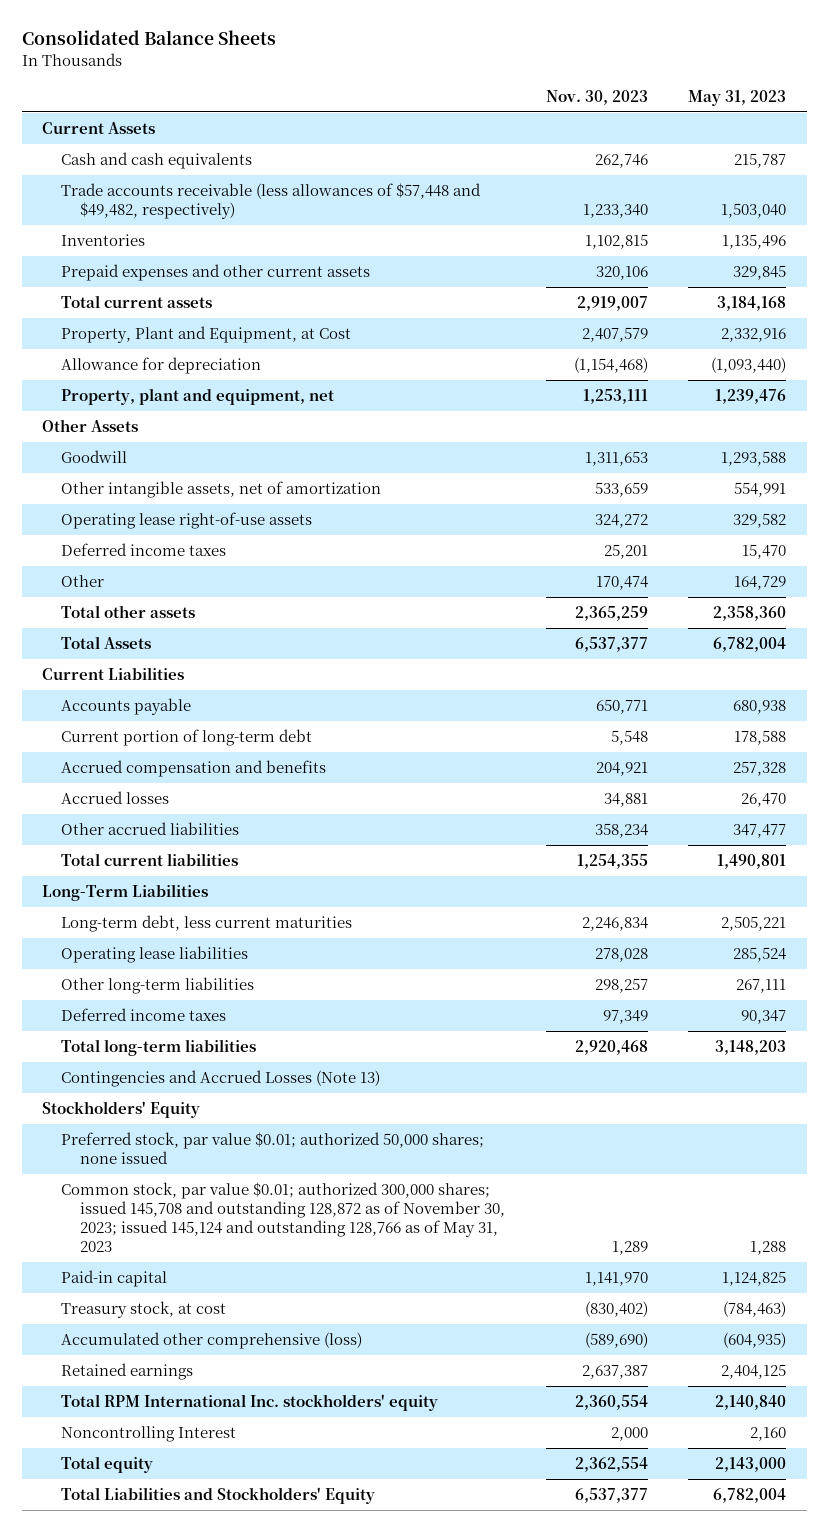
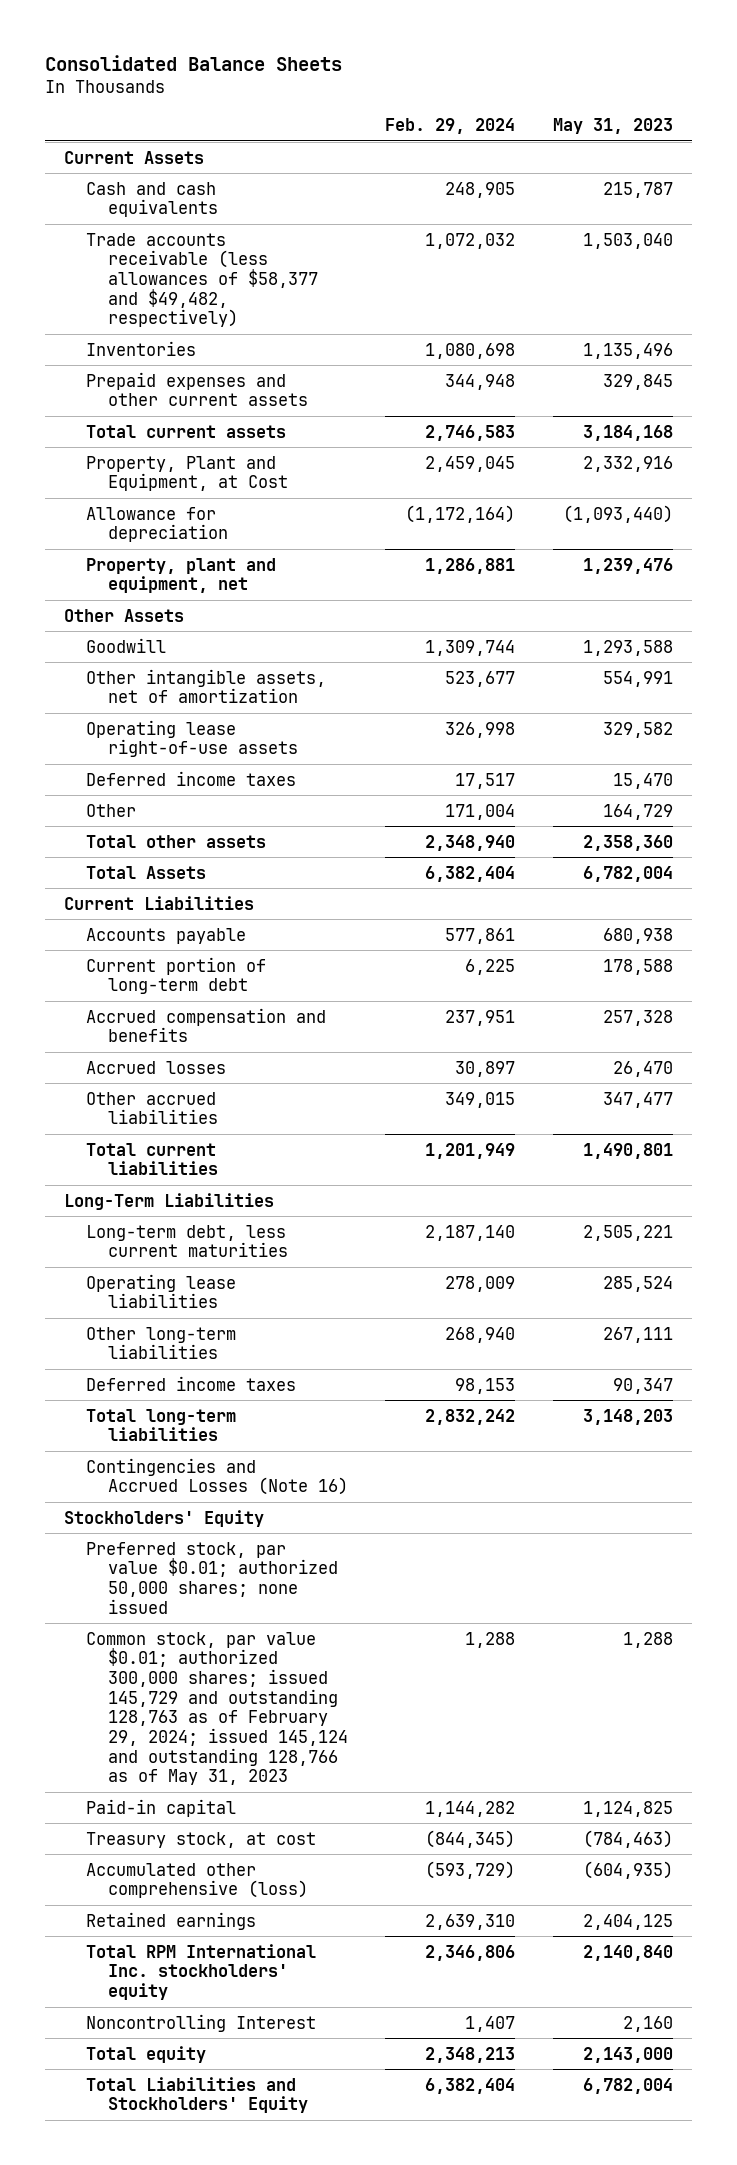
[545,89,648,105] Nov. 30, 2023 -> none
none -> [385,118,516,135] Feb. 29, 2024
[60,183,481,220] Trade accounts receivable (less allowances of $57,448 and $49,482, respectively) -> [85,232,318,328] Trade accounts receivable (less allowances of $58,377 and $49,482, respectively)
[60,1070,380,1088] Contingencies and Accrued Losses (Note 13) -> [85,1457,348,1496] Contingencies and Accrued Losses (Note 16)
[60,1182,505,1253] Common stock, par value $0.01; authorized 300,000 shares; issued 145,708 and outstanding 128,872 as of November 30, 2023; issued 145,124 and outstanding 128,766 as of May 31, 2023 -> [85,1631,348,1786] Common stock, par value $0.01; authorized 300,000 shares; issued 145,729 and outstanding 128,763 as of February 29, 2024; issued 145,124 and outstanding 128,766 as of May 31, 2023

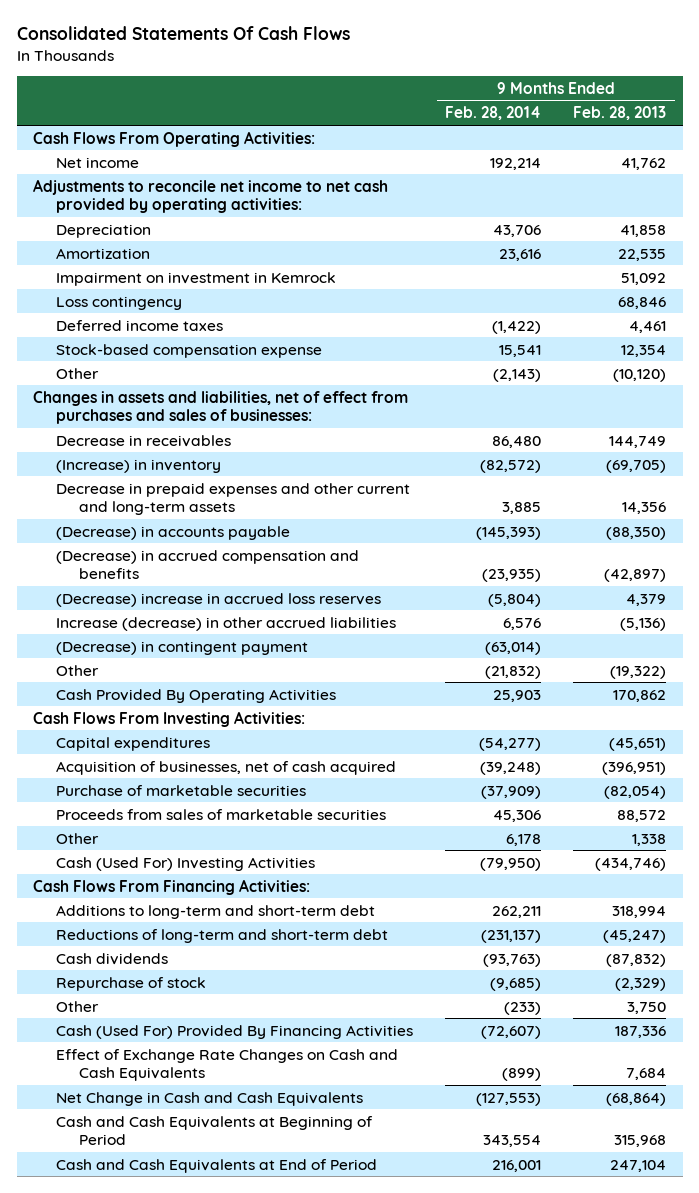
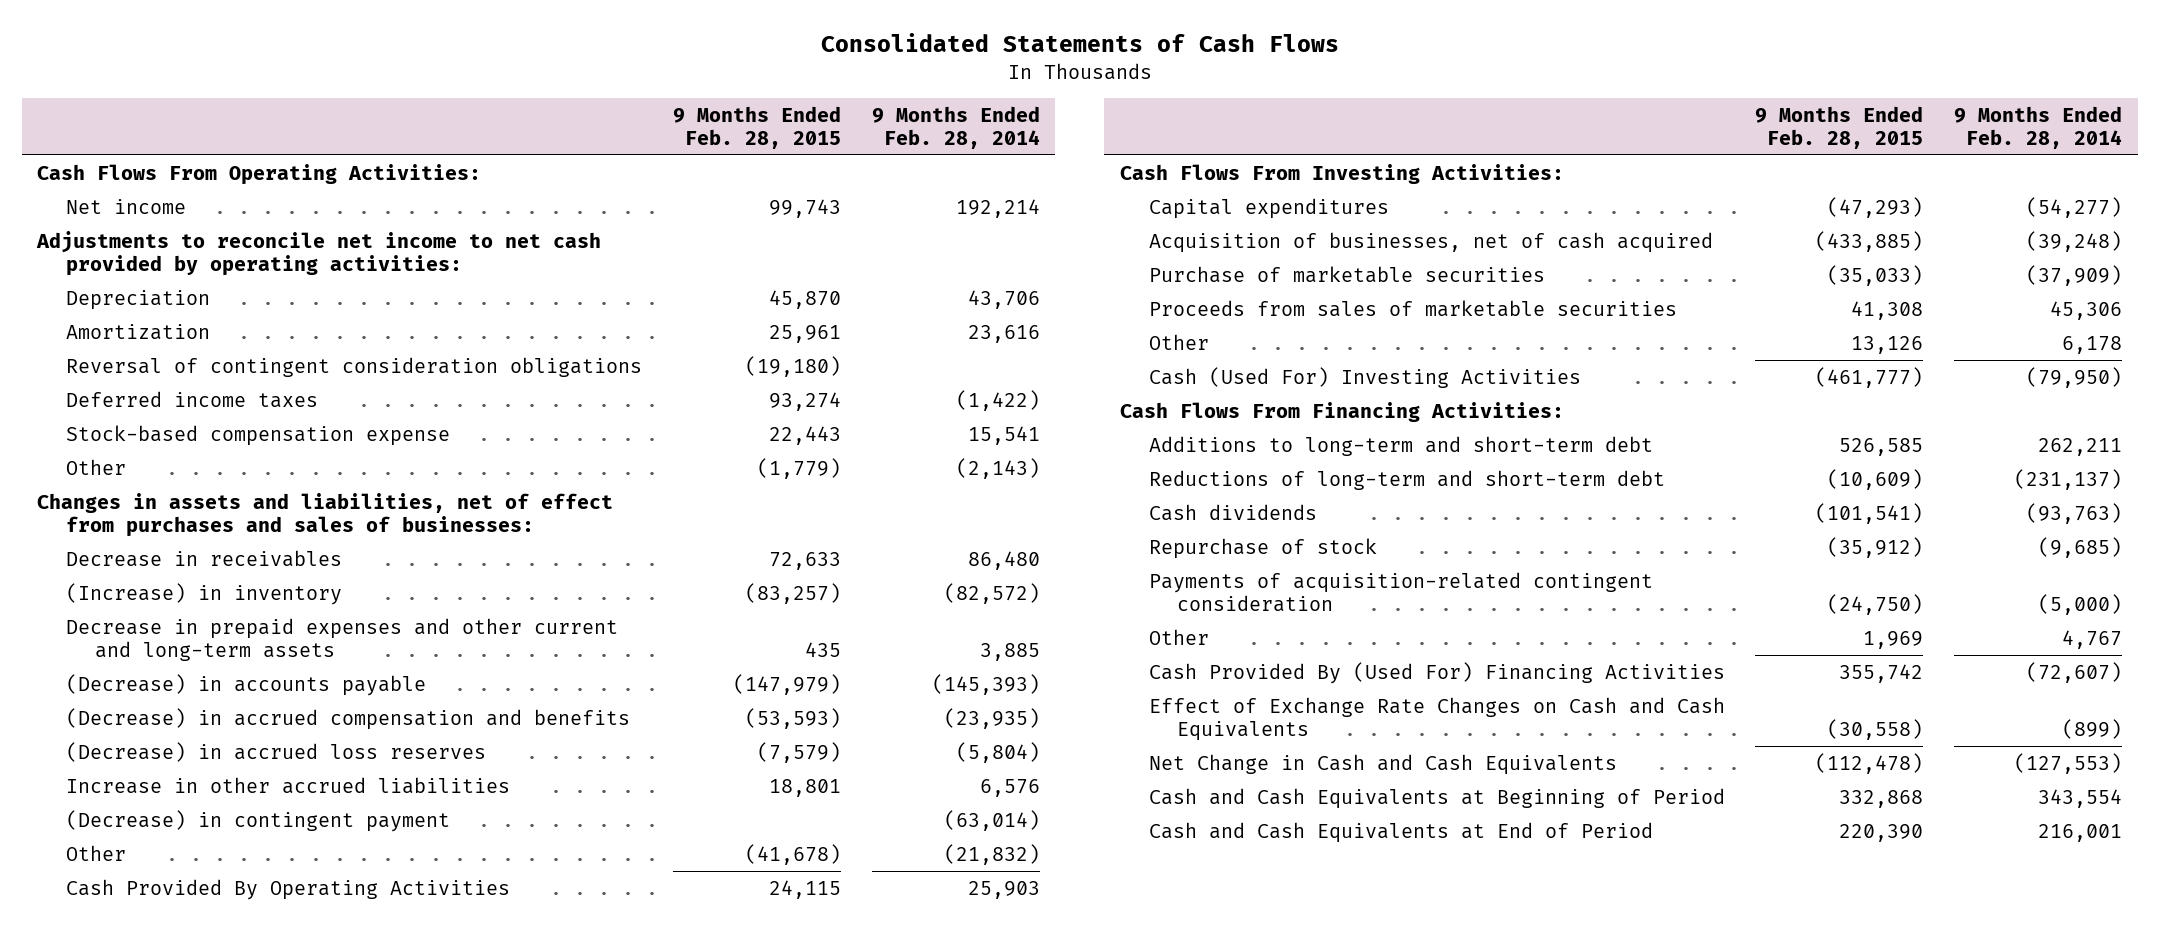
[16,26,350,41] Consolidated Statements Of Cash Flows -> [820,33,1339,53] Consolidated Statements of Cash Flows
[573,106,667,121] Feb. 28, 2013 -> none
none -> [673,105,842,149] 9 Months Ended Feb. 28, 2015
[55,271,336,286] Impairment on investment in Kemrock -> none
[55,295,182,310] Loss contingency -> none
none -> [66,356,643,377] Reversal of contingent consideration obligations
[55,592,381,607] (Decrease) increase in accrued loss reserves -> [66,741,487,762] (Decrease) in accrued loss reserves
[55,616,396,631] Increase (decrease) in other accrued liabilities -> [66,776,511,794] Increase in other accrued liabilities
none -> [1148,571,1653,612] Payments of acquisition-related contingent consideration
[504,1001,542,1015] (233) -> [2062,629,2123,649] 4,767
[55,1024,413,1039] Cash (Used For) Provided By Financing Activities -> [1148,661,1725,684] Cash Provided By (Used For) Financing Activities

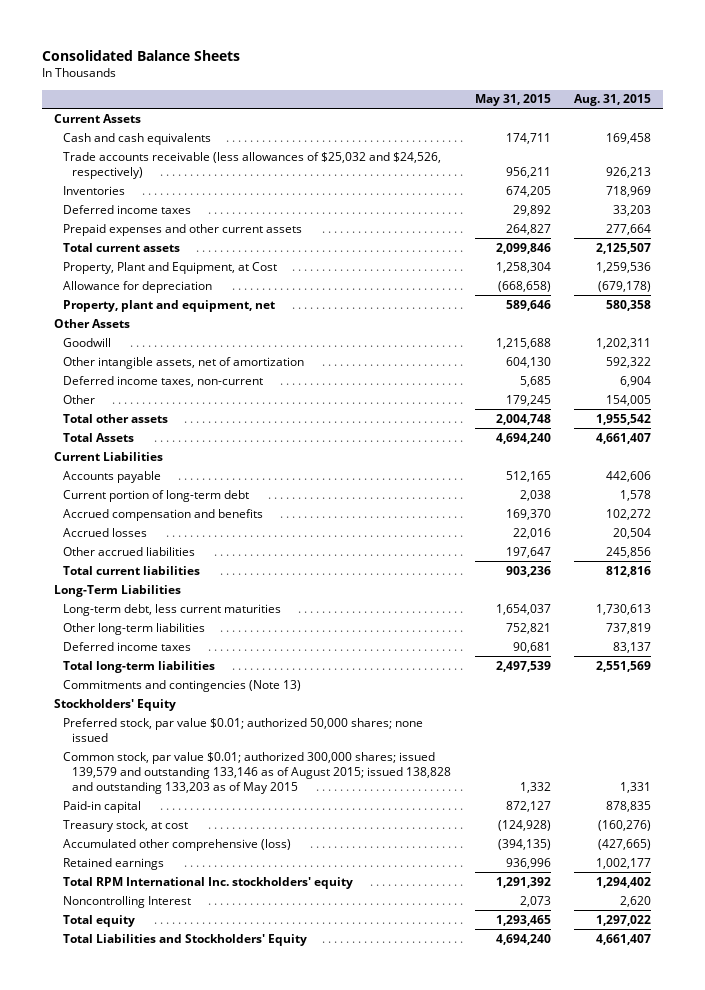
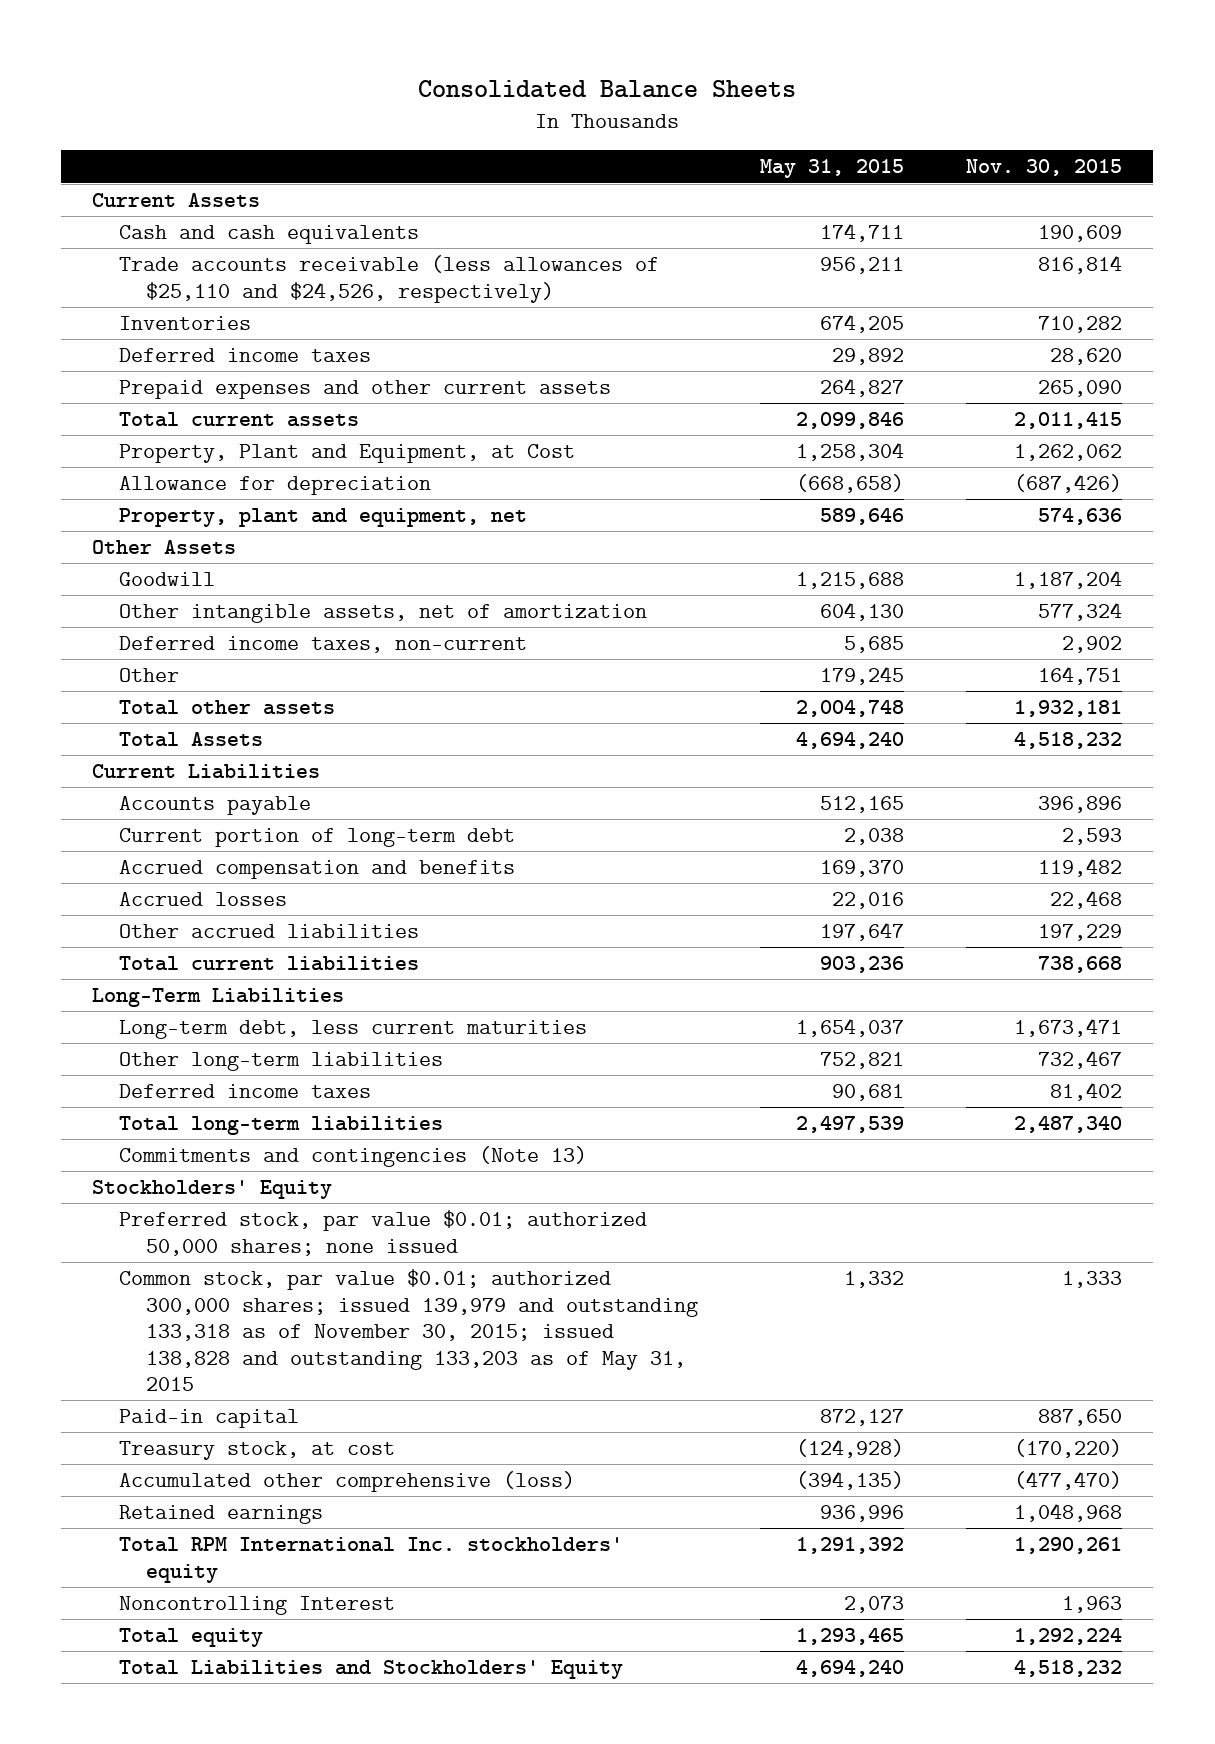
[574,94,652,107] Aug. 31, 2015 -> none
none -> [966,159,1123,177] Nov. 30, 2015
[62,151,441,179] Trade accounts receivable (less allowances of $25,032 and $24,526, respectively) -> [118,255,659,303] Trade accounts receivable (less allowances of $25,110 and $24,526, respectively)
[62,751,452,794] Common stock, par value $0.01; authorized 300,000 shares; issued 139,579 and outstanding 133,146 as of August 2015; issued 138,828 and outstanding 133,203 as of May 2015 -> [118,1269,698,1392] Common stock, par value $0.01; authorized 300,000 shares; issued 139,979 and outstanding 133,318 as of November 30, 2015; issued 138,828 and outstanding 133,203 as of May 31, 2015

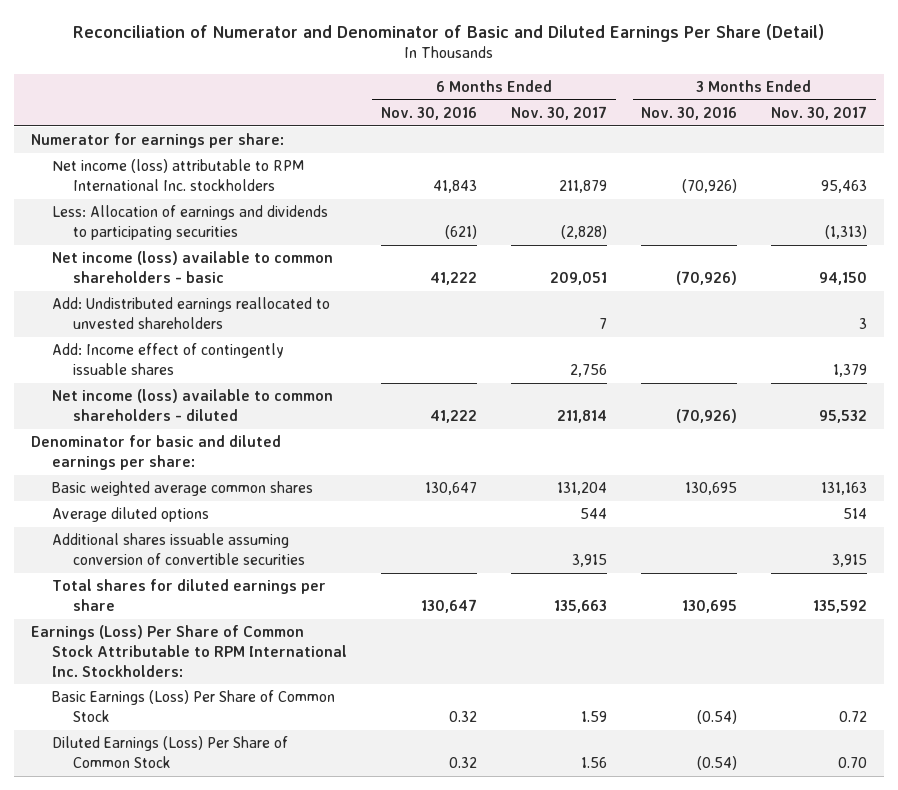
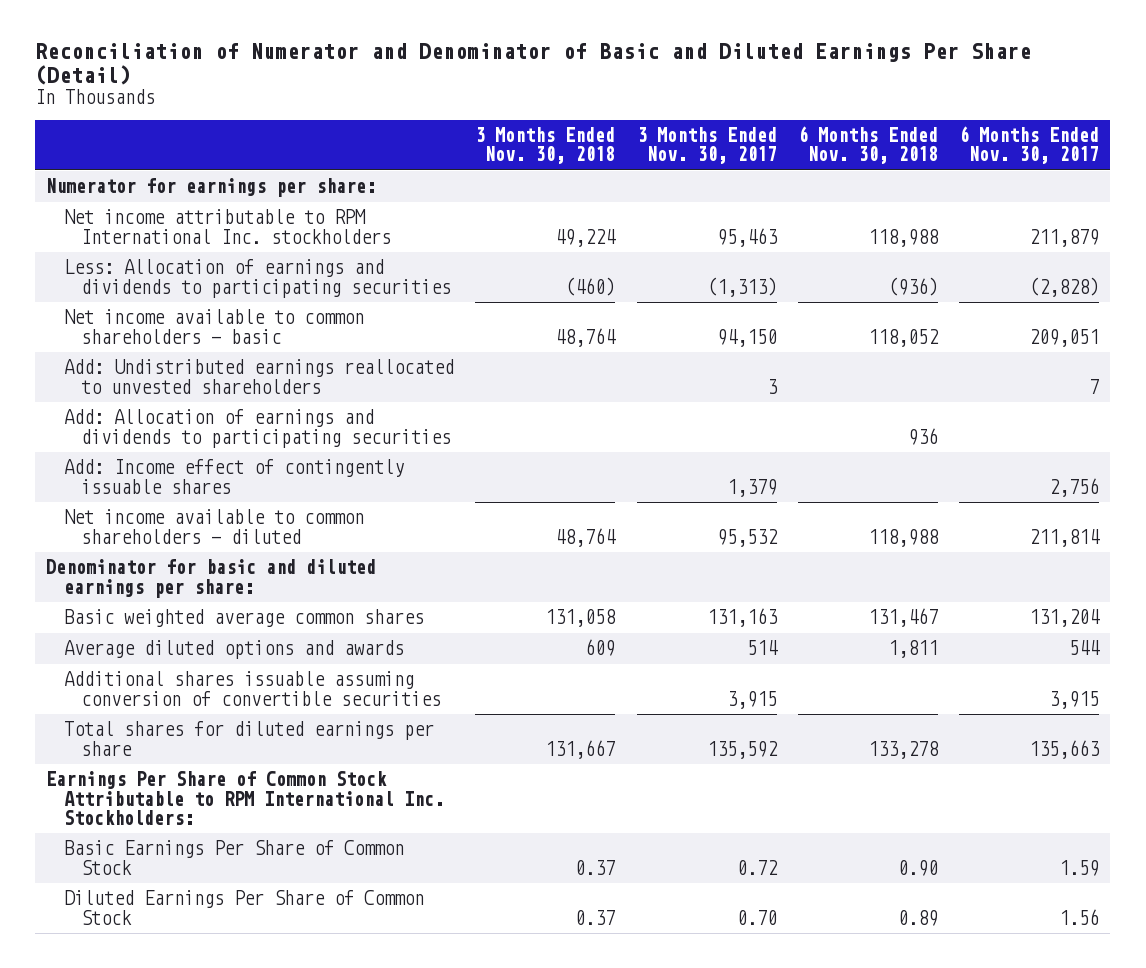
[381,106,478,120] Nov. 30, 2016 -> none
[641,106,738,120] Nov. 30, 2016 -> none
none -> [475,127,616,165] 3 Months Ended Nov. 30, 2018
none -> [798,126,939,165] 6 Months Ended Nov. 30, 2018
[51,159,304,191] Net income (loss) attributable to RPM International Inc. stockholders -> [63,209,391,244] Net income attributable to RPM International Inc. stockholders
[51,251,333,283] Net income (loss) available to common shareholders - basic -> [63,309,364,344] Net income available to common shareholders - basic
none -> [63,409,451,448] Add: Allocation of earnings and dividends to participating securities
[51,389,333,421] Net income (loss) available to common shareholders - diluted -> [63,509,364,544] Net income available to common shareholders - diluted
[51,507,209,523] Average diluted options -> [63,640,404,660] Average diluted options and awards
[31,625,347,677] Earnings (Loss) Per Share of Common Stock Attributable to RPM International Inc. Stockholders: -> [46,771,444,826] Earnings Per Share of Common Stock Attributable to RPM International Inc. Stockholders:
[51,690,335,722] Basic Earnings (Loss) Per Share of Common Stock -> [63,840,404,875] Basic Earnings Per Share of Common Stock
[51,736,288,768] Diluted Earnings (Loss) Per Share of Common Stock -> [63,890,424,925] Diluted Earnings Per Share of Common Stock

